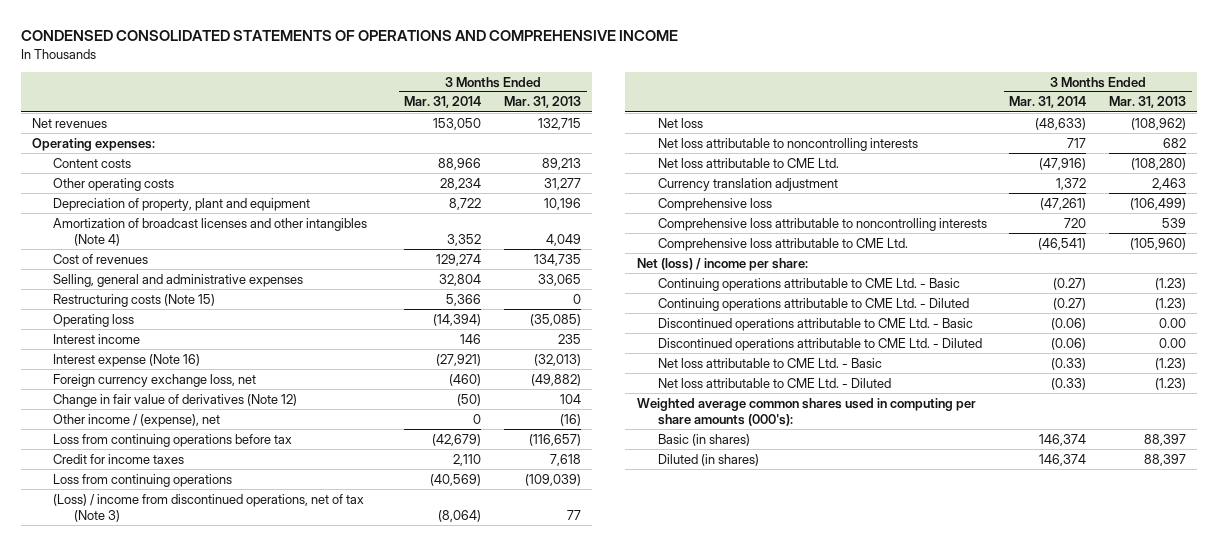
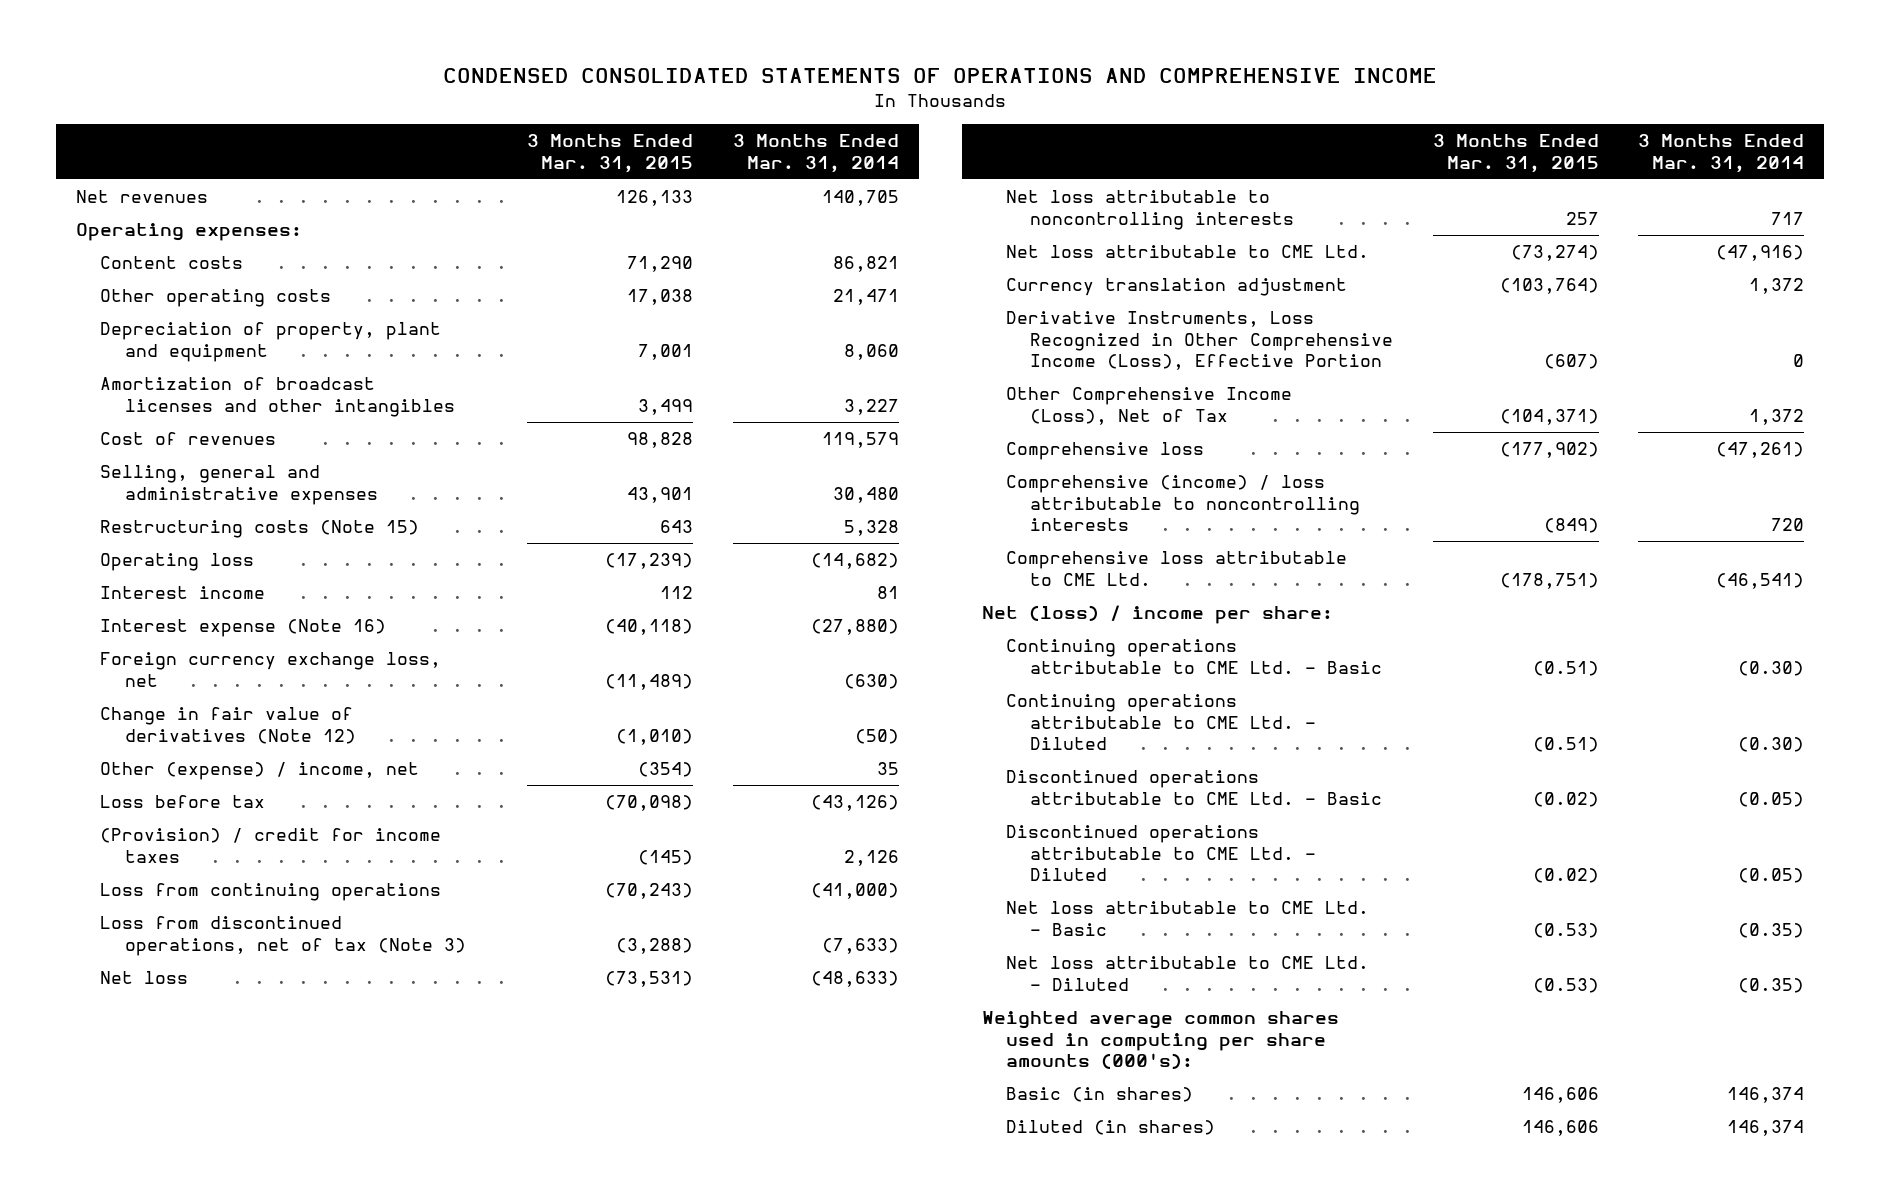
[504,96,582,109] Mar. 31, 2013 -> none
none -> [527,133,694,173] 3 Months Ended Mar. 31, 2015
[433,117,482,130] 153,050 -> [821,190,899,207] 140,705
[438,157,482,170] 88,966 -> [832,256,899,273] 86,821
[440,177,482,190] 28,234 -> [832,289,899,306] 21,471
[449,197,482,210] 8,722 -> [843,343,899,360] 8,060
[52,217,367,246] Amortization of broadcast licenses and other intangibles (Note 4) -> [100,377,455,417] Amortization of broadcast licenses and other intangibles
[447,233,482,246] 3,352 -> [843,398,899,415] 3,227
[436,253,482,266] 129,274 -> [821,432,899,449] 119,579
[439,273,482,286] 32,804 -> [832,486,899,503] 30,480
[446,293,482,306] 5,366 -> [843,520,899,537] 5,328
[433,313,482,326] (14,394) -> [810,553,899,570] (14,682)
[460,333,482,344] 146 -> [876,586,899,600] 81
[436,353,482,366] (27,921) -> [810,619,899,636] (27,880)
[449,373,482,386] (460) -> [843,673,899,689] (630)
[52,413,220,427] Other income / (expense), net -> [100,762,420,781] Other (expense) / income, net
[473,413,482,424] 0 -> [876,762,899,776] 35
[52,433,292,447] Loss from continuing operations before tax -> [100,795,266,809] Loss before tax
[432,433,482,446] (42,679) -> [810,795,899,812] (43,126)
[52,453,184,464] Credit for income taxes -> [100,828,442,863] (Provision) / credit for income taxes
[453,453,482,466] 2,110 -> [843,849,899,866] 2,126
[430,473,482,486] (40,569) -> [810,883,899,900] (41,000)
[52,493,364,522] (Loss) / income from discontinued operations, net of tax (Note 3) -> [100,916,466,956] Loss from discontinued operations, net of tax (Note 3)
[438,509,482,522] (8,064) -> [821,937,899,954] (7,633)
none -> [1005,311,1393,371] Derivative Instruments, Loss Recognized in Other Comprehensive Income (Loss), Effective Portion
none -> [1005,387,1292,425] Other Comprehensive Income (Loss), Net of Tax
[657,217,987,231] Comprehensive loss attributable to noncontrolling interests -> [1005,475,1360,532] Comprehensive (income) / loss attributable to noncontrolling interests
[1053,277,1087,290] (0.27) -> [1738,660,1805,676] (0.30)
[1053,297,1087,310] (0.27) -> [1738,737,1805,753] (0.30)
[1051,317,1087,330] (0.06) -> [1738,791,1805,807] (0.05)
[1051,337,1087,350] (0.06) -> [1738,868,1805,884] (0.05)
[1051,357,1087,370] (0.33) -> [1738,922,1805,938] (0.35)
[1051,377,1087,390] (0.33) -> [1738,977,1805,993] (0.35)

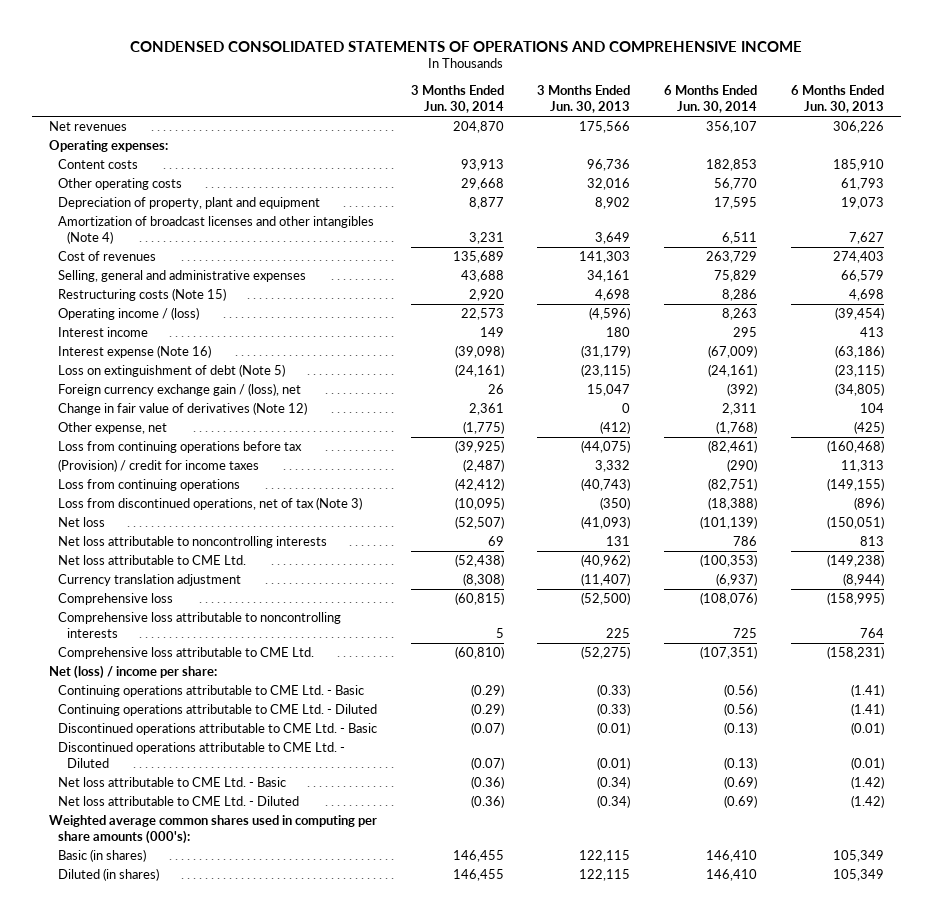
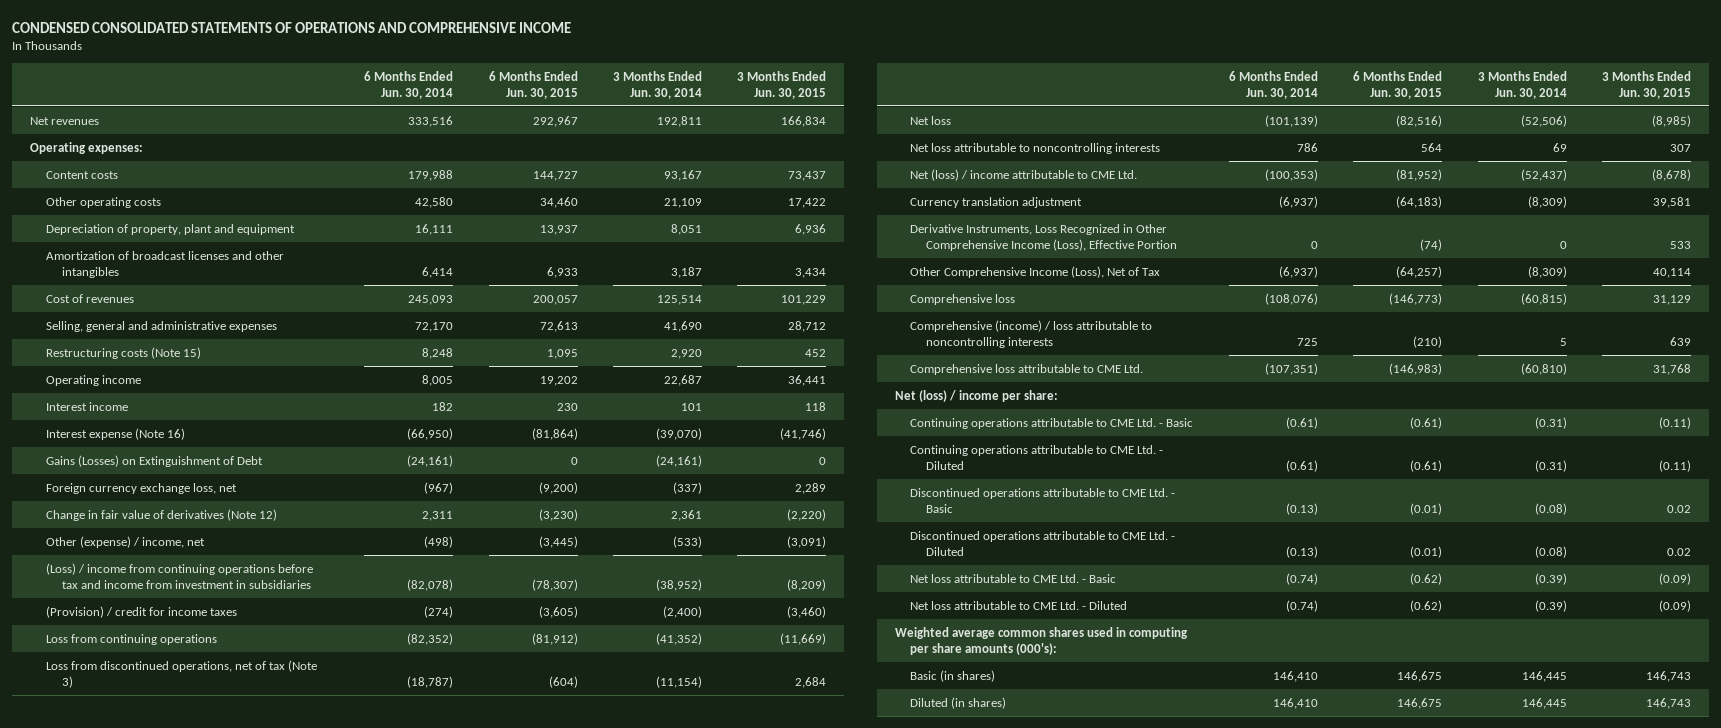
[537,85,631,113] 3 Months Ended Jun. 30, 2013 -> none
[790,85,884,113] 6 Months Ended Jun. 30, 2013 -> none
none -> [488,70,578,99] 6 Months Ended Jun. 30, 2015
none -> [737,70,827,99] 3 Months Ended Jun. 30, 2015
[452,121,504,134] 204,870 -> [657,115,703,127] 192,811
[706,121,758,134] 356,107 -> [408,115,454,127] 333,516
[460,159,504,172] 93,913 -> [664,169,703,181] 93,167
[706,159,758,172] 182,853 -> [408,169,454,181] 179,988
[460,178,504,191] 29,668 -> [664,197,703,208] 21,109
[714,178,758,191] 56,770 -> [415,196,454,208] 42,580
[468,197,504,210] 8,877 -> [671,223,703,235] 8,051
[714,197,758,210] 17,595 -> [415,223,454,235] 16,111
[58,216,375,244] Amortization of broadcast licenses and other intangibles (Note 4) -> [45,250,284,278] Amortization of broadcast licenses and other intangibles
[468,231,504,244] 3,231 -> [671,266,703,278] 3,187
[722,231,758,244] 6,511 -> [422,266,454,278] 6,414
[452,251,504,264] 135,689 -> [657,294,703,305] 125,514
[706,251,758,264] 263,729 -> [408,294,454,305] 245,093
[460,270,504,283] 43,688 -> [664,320,703,332] 41,690
[714,270,758,283] 75,829 -> [415,321,454,332] 72,170
[722,289,758,302] 8,286 -> [422,347,454,359] 8,248
[58,307,200,321] Operating income / (loss) -> [45,374,141,386] Operating income
[460,308,504,321] 22,573 -> [664,374,703,386] 22,687
[722,308,758,321] 8,263 -> [422,374,454,386] 8,005
[479,327,504,338] 149 -> [681,402,703,411] 101
[733,327,758,338] 295 -> [432,401,454,411] 182
[454,345,504,359] (39,098) -> [656,427,703,440] (39,070)
[708,345,758,359] (67,009) -> [407,427,454,440] (66,950)
[58,364,286,378] Loss on extinguishment of debt (Note 5) -> [45,454,263,467] Gains (Losses) on Extinguishment of Debt
[58,383,302,397] Foreign currency exchange gain / (loss), net -> [45,482,237,494] Foreign currency exchange loss, net
[487,384,504,395] 26 -> [673,481,703,494] (337)
[727,383,758,397] (392) -> [424,481,454,494] (967)
[58,422,168,435] Other expense, net -> [45,535,205,548] Other (expense) / income, net
[462,421,504,435] (1,775) -> [673,535,703,548] (533)
[716,421,758,435] (1,768) -> [424,535,454,548] (498)
[58,441,303,454] Loss from continuing operations before tax -> [45,562,313,589] (Loss) / income from continuing operations before tax and income from investment in subsidiaries
[454,440,504,454] (39,925) -> [656,578,703,591] (38,952)
[708,440,758,454] (82,461) -> [407,578,454,591] (82,078)
[462,459,504,473] (2,487) -> [663,605,703,618] (2,400)
[727,459,758,473] (290) -> [424,605,454,618] (274)
[454,478,504,492] (42,412) -> [656,632,703,645] (41,352)
[708,478,758,492] (82,751) -> [407,632,454,645] (82,352)
[454,497,504,511] (10,095) -> [656,675,703,688] (11,154)
[708,497,758,511] (18,388) -> [407,675,454,688] (18,787)
[454,516,504,530] (52,507) -> [1520,114,1567,127] (52,506)
[58,555,247,566] Net loss attributable to CME Ltd. -> [910,168,1138,181] Net (loss) / income attributable to CME Ltd.
[454,554,504,568] (52,438) -> [1520,168,1567,181] (52,437)
[462,573,504,587] (8,308) -> [1527,195,1567,208] (8,309)
none -> [910,223,1178,251] Derivative Instruments, Loss Recognized in Other Comprehensive Income (Loss), Effective Portion
none -> [910,265,1161,278] Other Comprehensive Income (Loss), Net of Tax
[58,612,342,638] Comprehensive loss attributable to noncontrolling interests -> [910,319,1153,348] Comprehensive (income) / loss attributable to noncontrolling interests
[470,684,504,698] (0.29) -> [1534,416,1567,429] (0.31)
[724,684,758,698] (0.56) -> [1285,416,1318,429] (0.61)
[470,703,504,717] (0.29) -> [1534,459,1567,472] (0.31)
[724,703,758,717] (0.56) -> [1285,459,1318,472] (0.61)
[470,722,504,736] (0.07) -> [1534,502,1567,515] (0.08)
[470,756,504,770] (0.07) -> [1534,545,1567,558] (0.08)
[470,776,504,790] (0.36) -> [1534,572,1567,585] (0.39)
[724,776,758,790] (0.69) -> [1285,572,1318,585] (0.74)
[470,795,504,809] (0.36) -> [1534,599,1567,612] (0.39)
[724,795,758,809] (0.69) -> [1285,599,1318,612] (0.74)
[452,850,504,863] 146,455 -> [1521,670,1567,682] 146,445
[452,869,504,882] 146,455 -> [1521,697,1567,709] 146,445

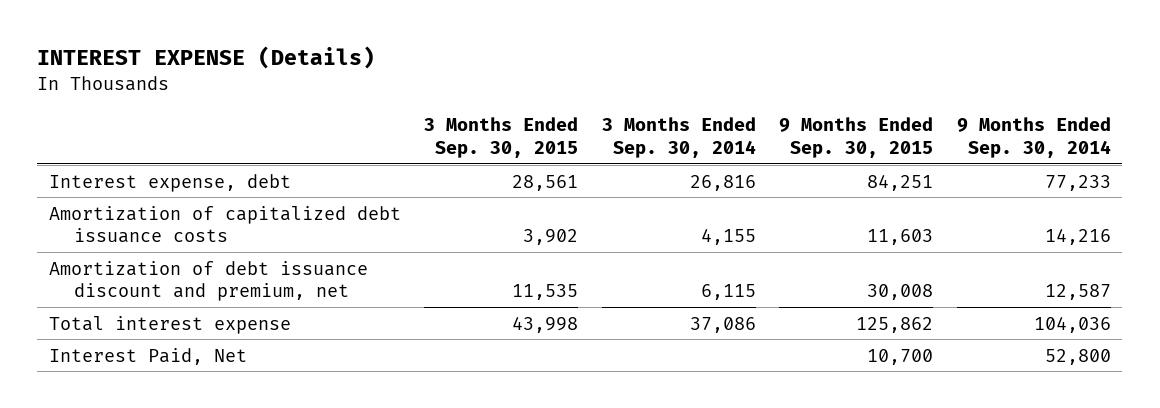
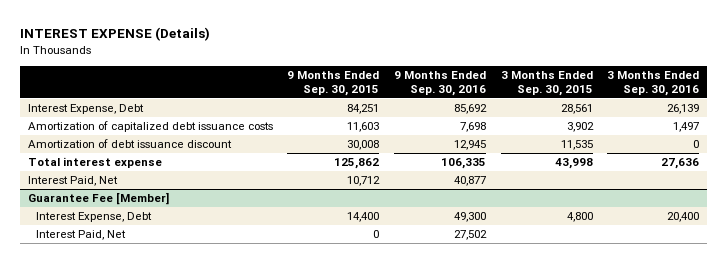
[601,116,756,158] 3 Months Ended Sep. 30, 2014 -> none
[956,116,1111,158] 9 Months Ended Sep. 30, 2014 -> none
none -> [394,70,487,96] 9 Months Ended Sep. 30, 2016
none -> [607,70,700,96] 3 Months Ended Sep. 30, 2016
[48,173,291,192] Interest expense, debt -> [27,103,144,114] Interest Expense, Debt
[48,260,368,302] Amortization of debt issuance discount and premium, net -> [27,138,232,148] Amortization of debt issuance discount
[867,348,934,365] 10,700 -> [347,175,381,186] 10,712
none -> [27,191,169,205] Guarantee Fee [Member]
none -> [35,211,152,222] Interest Expense, Debt
none -> [35,229,126,240] Interest Paid, Net

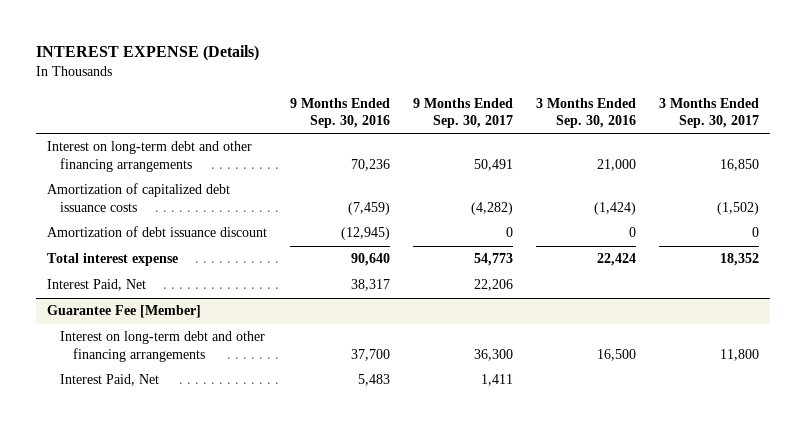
[287,70,380,96] 9 Months Ended Sep. 30, 2015 -> none
[500,70,593,96] 3 Months Ended Sep. 30, 2015 -> none
none -> [412,97,513,128] 9 Months Ended Sep. 30, 2017
none -> [658,97,759,128] 3 Months Ended Sep. 30, 2017
[27,103,144,114] Interest Expense, Debt -> [47,141,253,172] Interest on long-term debt and other financing arrangements
[454,103,488,114] 85,692 -> [350,158,390,171] 70,236
[667,103,700,114] 26,139 -> [596,158,636,171] 21,000
[460,121,487,132] 7,698 -> [347,201,390,215] (7,459)
[673,121,700,132] 1,497 -> [593,201,636,215] (1,424)
[454,139,487,150] 12,945 -> [340,227,390,241] (12,945)
[441,157,487,169] 106,335 -> [350,253,390,267] 90,640
[661,157,700,169] 27,636 -> [596,253,636,267] 22,424
[454,175,487,186] 40,877 -> [350,279,390,292] 38,317
[35,211,152,222] Interest Expense, Debt -> [59,331,265,362] Interest on long-term debt and other financing arrangements
[454,211,487,222] 49,300 -> [350,348,390,361] 37,700
[667,211,700,222] 20,400 -> [596,348,636,361] 16,500
[454,229,488,240] 27,502 -> [357,374,390,387] 5,483

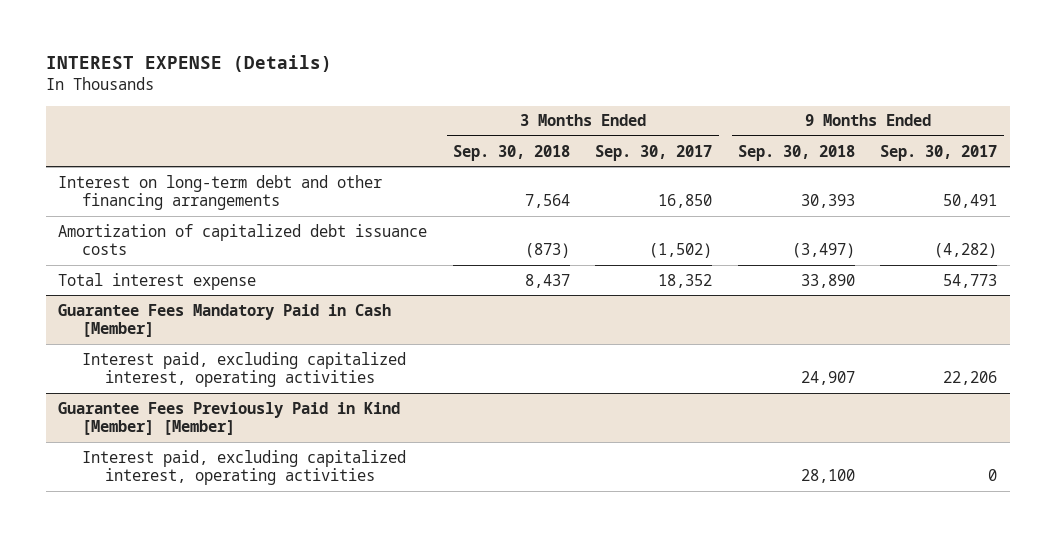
[289,97,390,128] 9 Months Ended Sep. 30, 2016 -> none
[535,97,636,128] 3 Months Ended Sep. 30, 2016 -> none
none -> [452,144,570,161] Sep. 30, 2018
none -> [737,144,855,161] Sep. 30, 2018
[47,226,268,238] Amortization of debt issuance discount -> none
[47,305,202,319] Guarantee Fee [Member] -> none
[59,331,265,362] Interest on long-term debt and other financing arrangements -> none
none -> [58,303,392,337] Guarantee Fees Mandatory Paid in Cash [Member]
[47,279,147,292] Interest Paid, Net -> [81,351,406,387] Interest paid, excluding capitalized interest, operating activities
none -> [58,401,401,435] Guarantee Fees Previously Paid in Kind [Member] [Member]
[59,374,159,387] Interest Paid, Net -> [81,449,406,485] Interest paid, excluding capitalized interest, operating activities
[480,374,513,387] 1,411 -> [988,468,998,481] 0

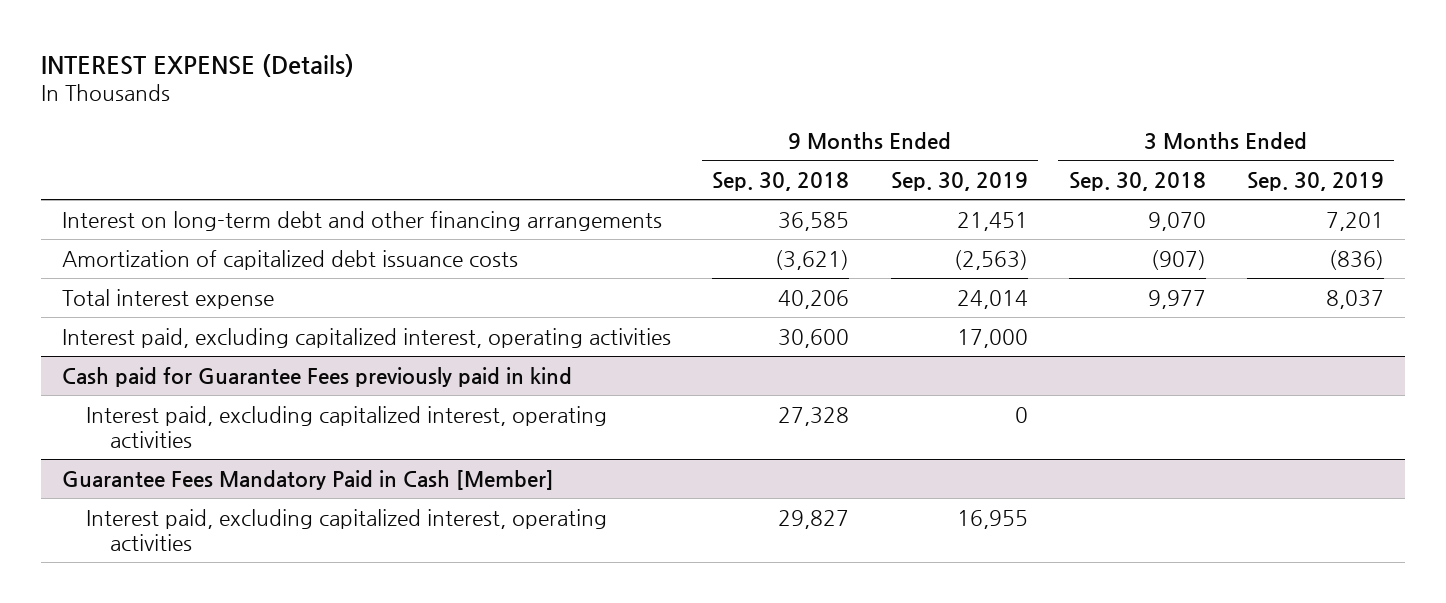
[595,144,713,161] Sep. 30, 2017 -> none
[880,144,998,161] Sep. 30, 2017 -> none
none -> [890,171,1028,191] Sep. 30, 2019
none -> [1246,171,1384,191] Sep. 30, 2019
[524,193,570,208] 7,564 -> [1147,211,1206,231] 9,070
[800,193,855,208] 30,393 -> [778,211,850,231] 36,585
[524,242,570,258] (873) -> [1150,249,1206,270] (907)
[791,242,855,258] (3,497) -> [775,249,850,270] (3,621)
[524,273,570,288] 8,437 -> [1147,289,1206,309] 9,977
[800,273,855,288] 33,890 -> [778,289,850,309] 40,206
none -> [62,327,672,348] Interest paid, excluding capitalized interest, operating activities
none -> [62,366,573,387] Cash paid for Guarantee Fees previously paid in kind
none -> [85,405,607,448] Interest paid, excluding capitalized interest, operating activities
[58,401,401,435] Guarantee Fees Previously Paid in Kind [Member] [Member] -> none
[81,449,406,485] Interest paid, excluding capitalized interest, operating activities -> none
[800,370,855,385] 24,907 -> [778,509,850,529] 29,827

